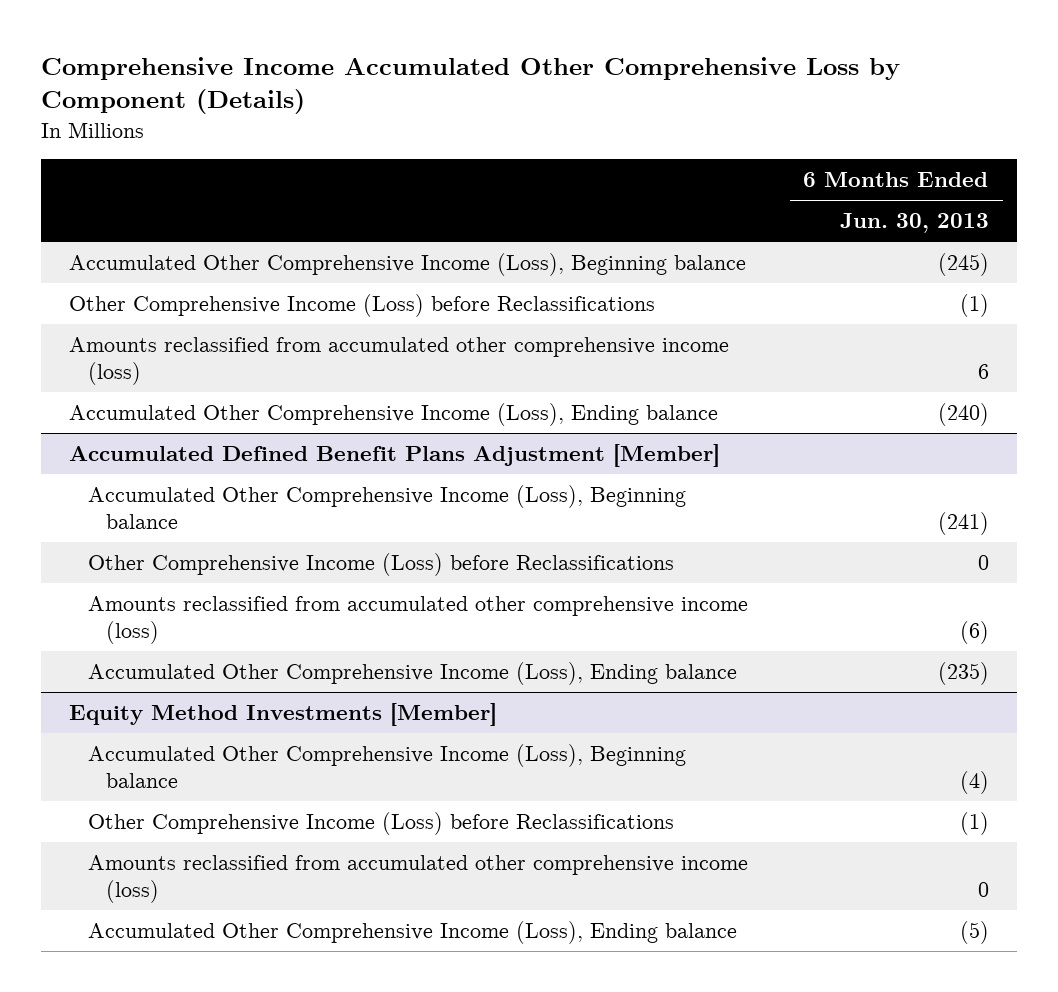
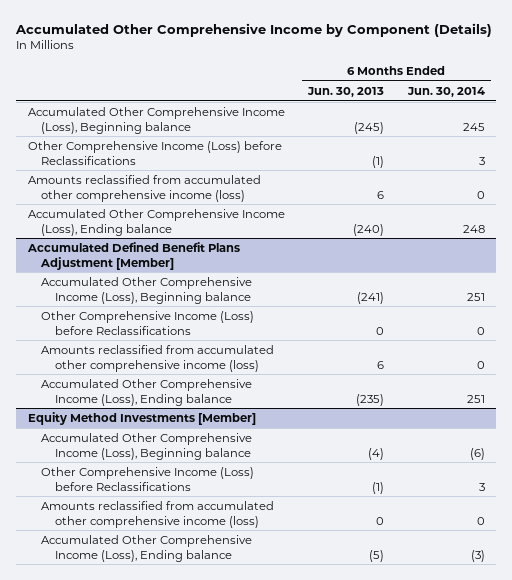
[40,56,900,115] Comprehensive Income Accumulated Other Comprehensive Loss by Component (Details) -> [15,22,493,37] Accumulated Other Comprehensive Income by Component (Details)
none -> [406,86,485,97] Jun. 30, 2014
[959,621,989,645] (6) -> [377,360,385,369] 6

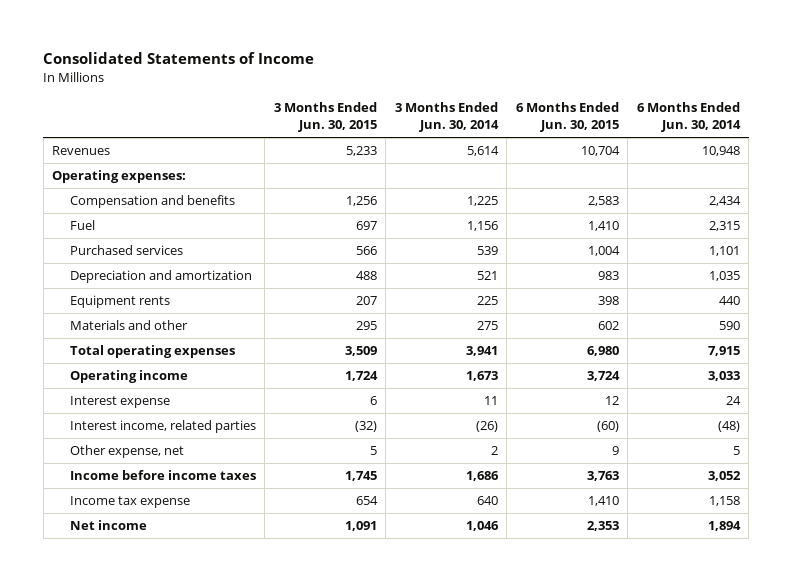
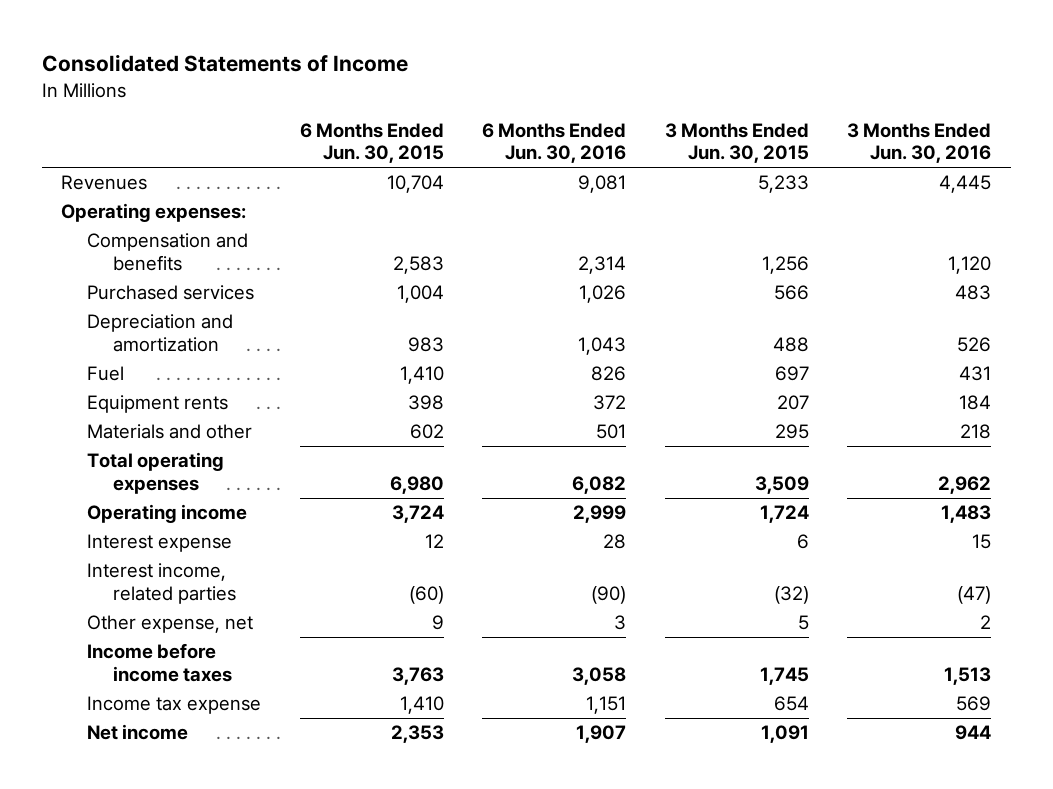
[394,102,499,133] 3 Months Ended Jun. 30, 2014 -> none
[636,102,741,133] 6 Months Ended Jun. 30, 2014 -> none
none -> [482,122,627,164] 6 Months Ended Jun. 30, 2016
none -> [847,122,992,164] 3 Months Ended Jun. 30, 2016
[69,220,95,231] Fuel -> [87,366,125,382] Fuel

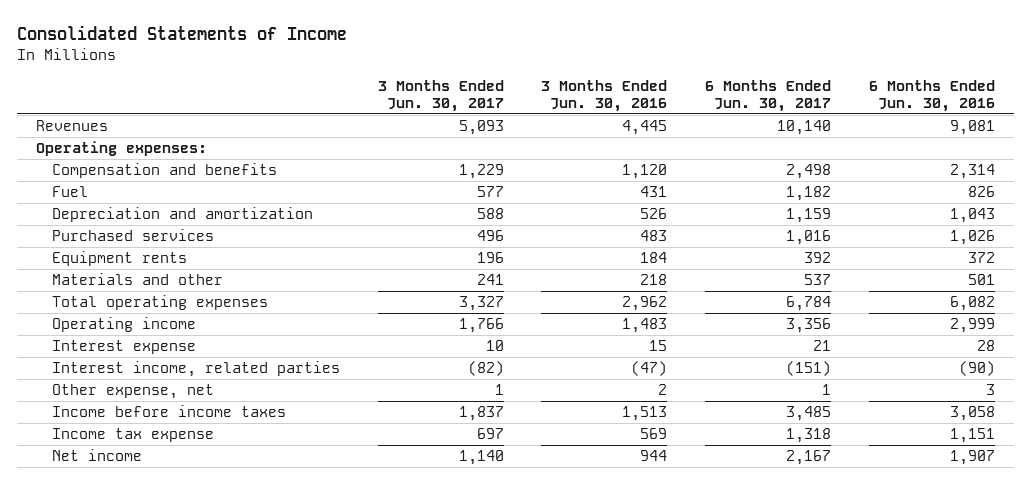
[299,122,444,164] 6 Months Ended Jun. 30, 2015 -> none
[664,122,809,164] 3 Months Ended Jun. 30, 2015 -> none
none -> [377,80,504,113] 3 Months Ended Jun. 30, 2017
none -> [705,80,832,113] 6 Months Ended Jun. 30, 2017
[87,314,234,352] Depreciation and amortization -> [51,206,313,222] Depreciation and amortization
[87,285,255,301] Purchased services -> [51,228,214,241] Purchased services

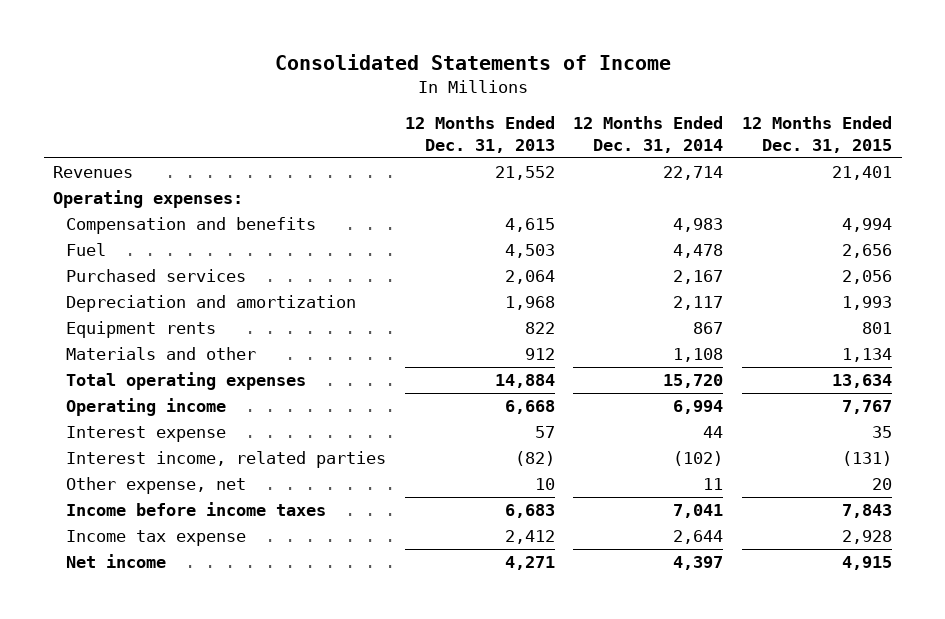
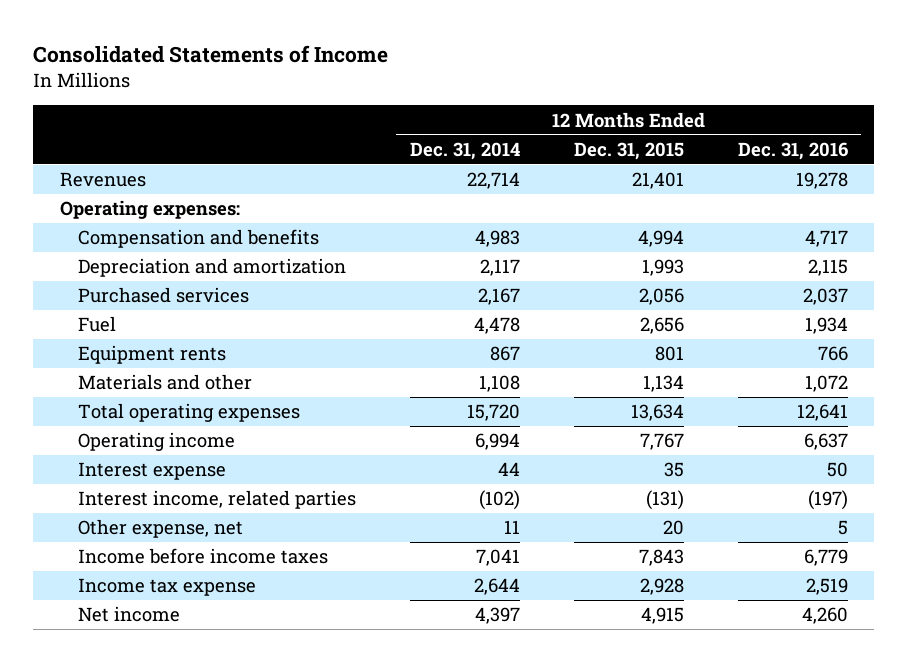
[404,116,555,153] 12 Months Ended Dec. 31, 2013 -> none
none -> [737,141,848,160] Dec. 31, 2016
[65,269,246,283] Purchased services -> [77,287,249,304] Purchased services
[65,243,106,257] Fuel -> [77,316,116,333] Fuel

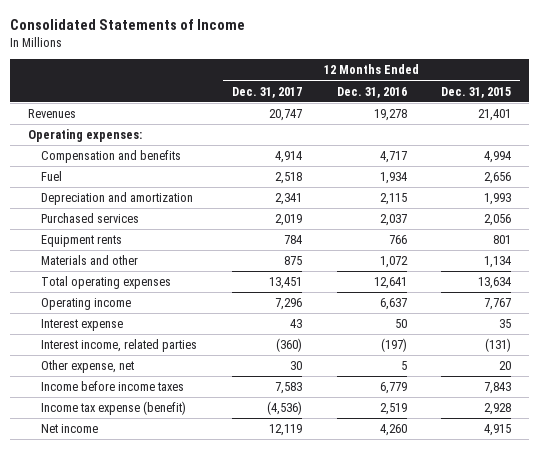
[409,141,520,160] Dec. 31, 2014 -> none
none -> [231,86,302,98] Dec. 31, 2017
[77,316,116,333] Fuel -> [41,171,63,182] Fuel
[77,578,256,597] Income tax expense -> [41,401,187,416] Income tax expense (benefit)

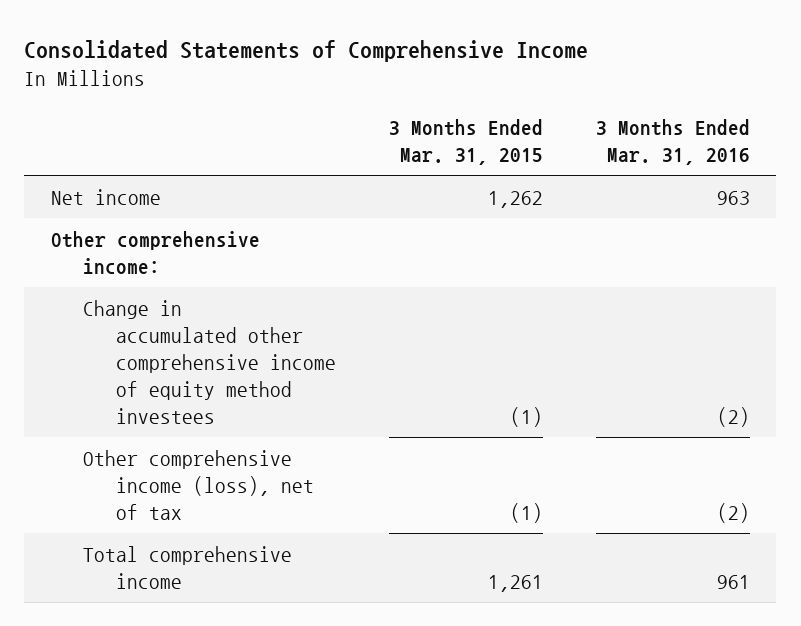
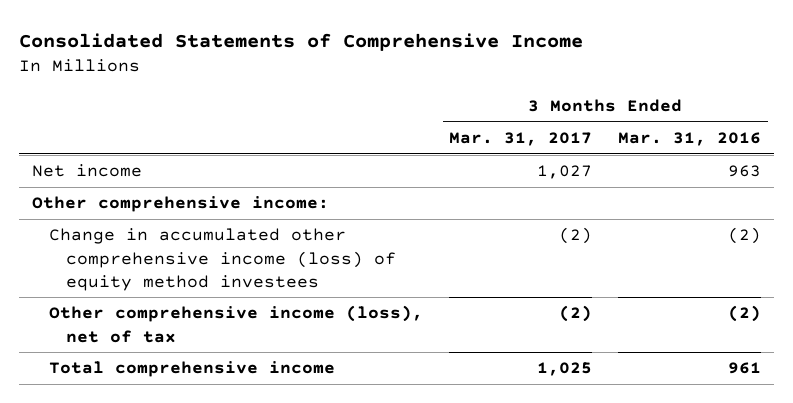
[388,119,543,166] 3 Months Ended Mar. 31, 2015 -> none
none -> [449,131,593,146] Mar. 31, 2017
[83,299,336,425] Change in accumulated other comprehensive income of equity method investees -> [49,228,397,291] Change in accumulated other comprehensive income (loss) of equity method investees

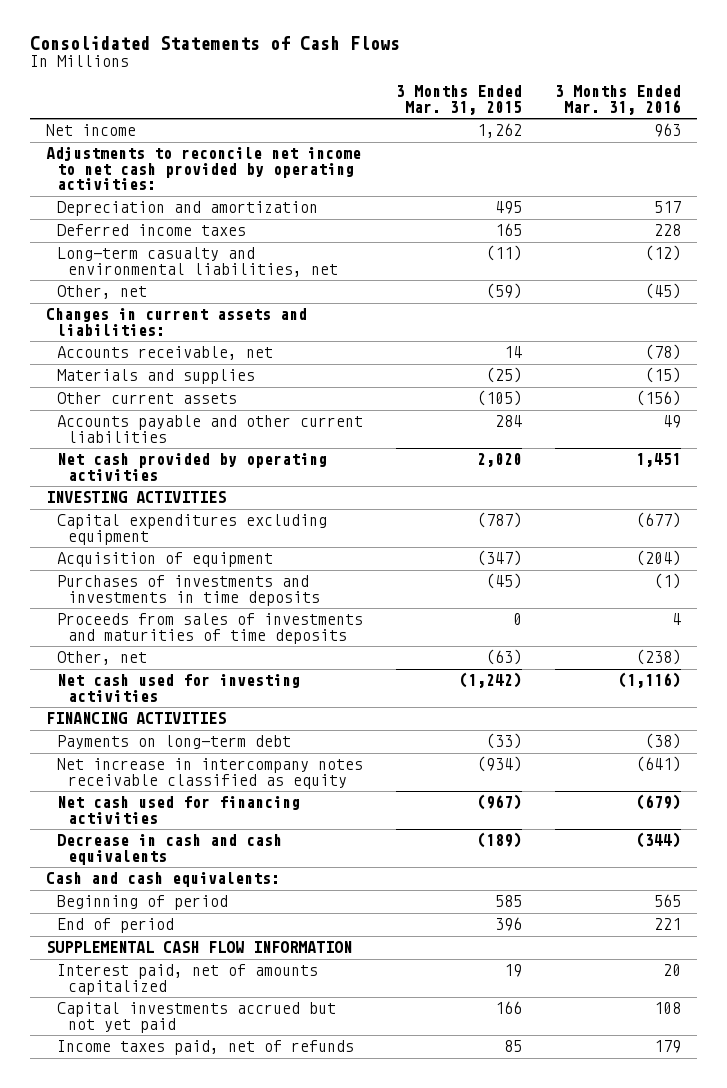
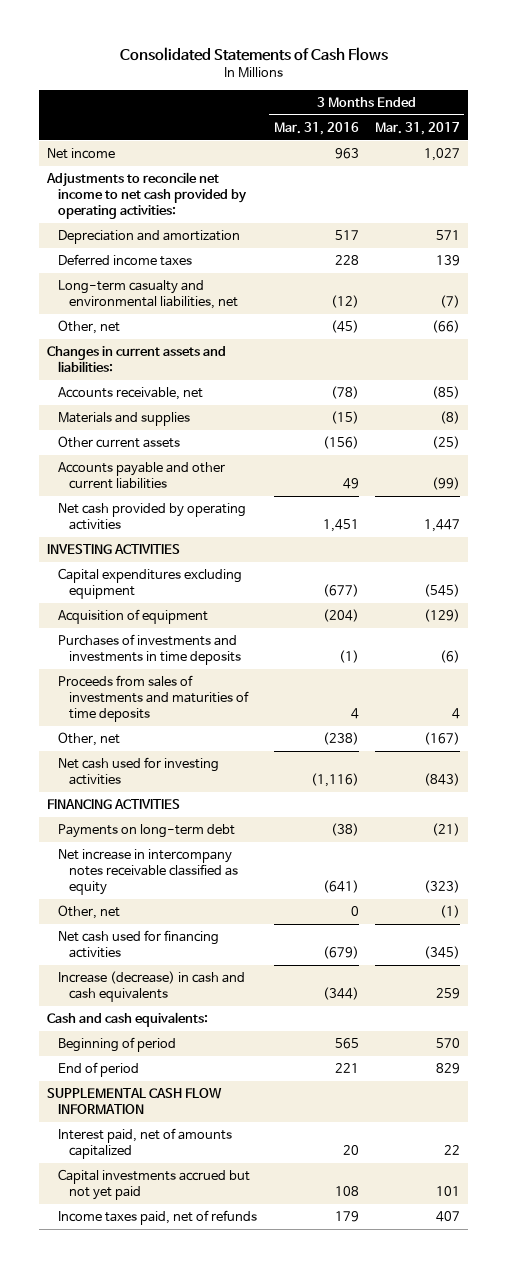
[395,85,522,115] 3 Months Ended Mar. 31, 2015 -> none
none -> [374,121,460,135] Mar. 31, 2017
none -> [58,905,121,920] Other, net
[56,834,282,865] Decrease in cash and cash equivalents -> [58,971,246,1003] Increase (decrease) in cash and cash equivalents

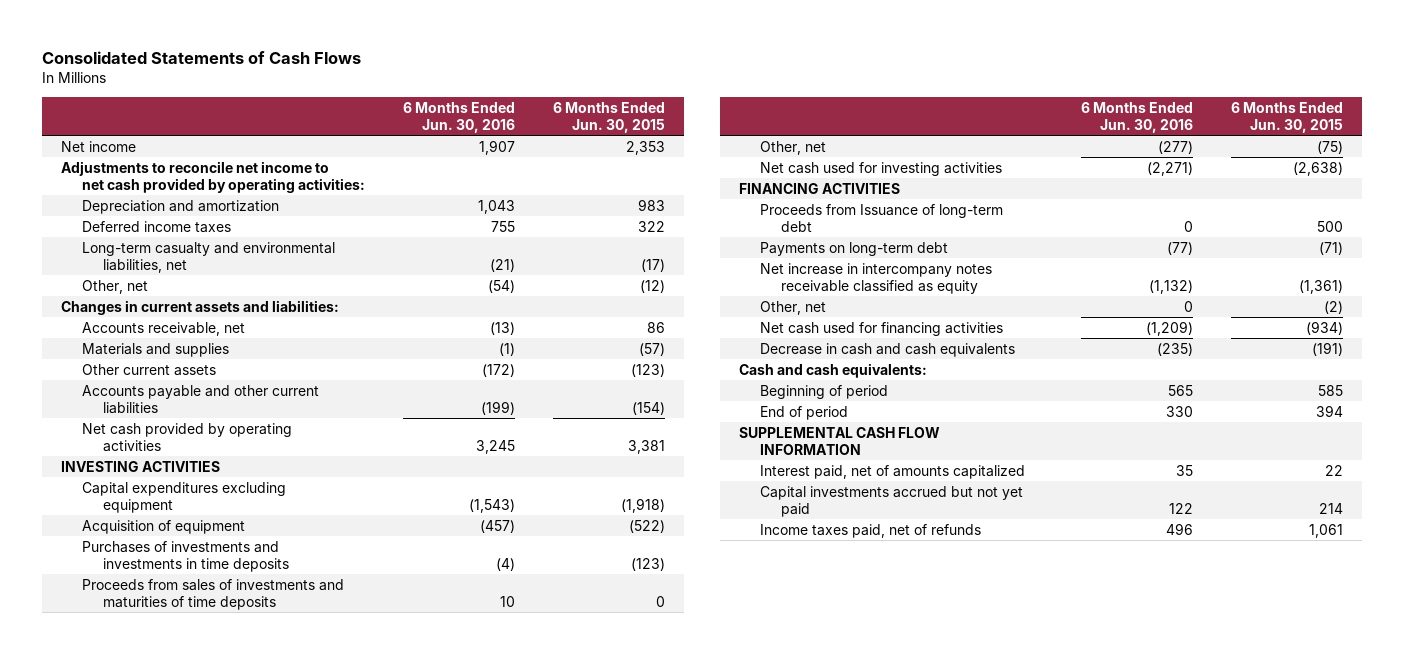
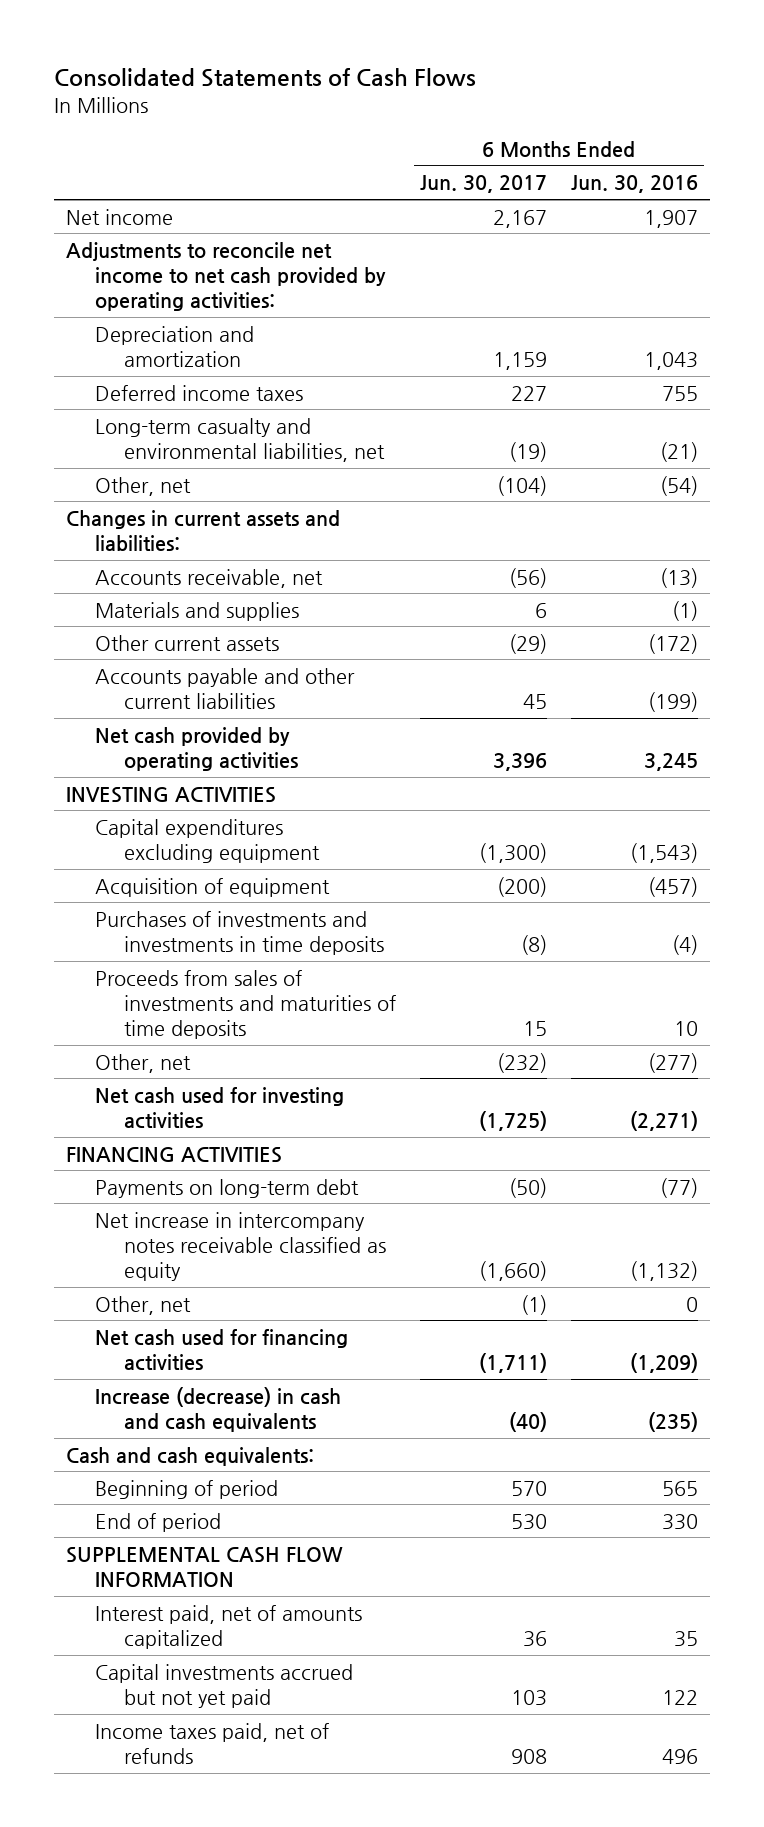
[553,101,666,133] 6 Months Ended Jun. 30, 2015 -> none
none -> [419,175,547,194] Jun. 30, 2017
[759,203,1003,232] Proceeds from Issuance of long-term debt -> none
[759,342,1015,357] Decrease in cash and cash equivalents -> [95,1386,342,1433] Increase (decrease) in cash and cash equivalents

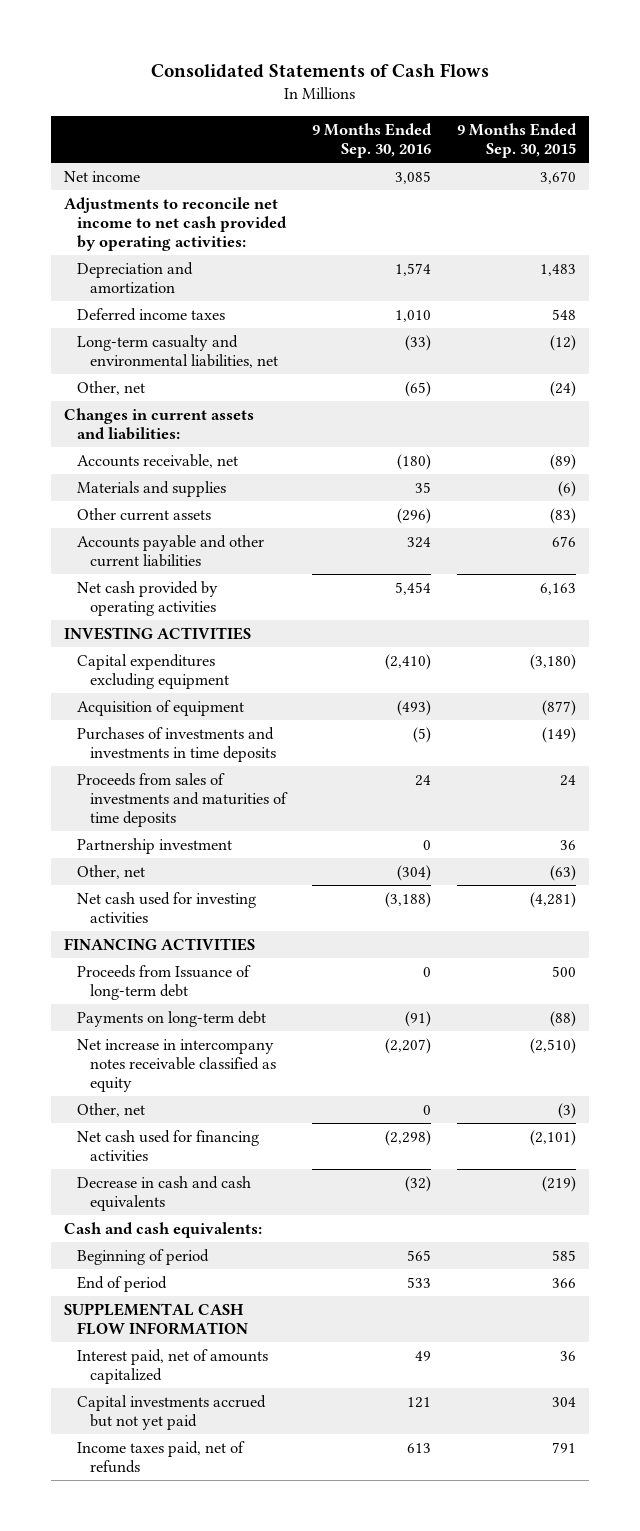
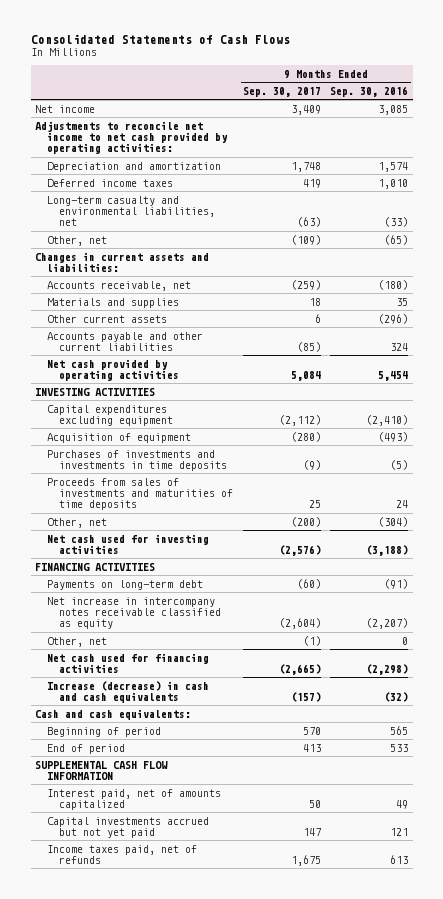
[457,122,578,159] 9 Months Ended Sep. 30, 2015 -> none
none -> [242,86,321,97] Sep. 30, 2017
[77,837,233,854] Partnership investment -> none
[77,964,252,1001] Proceeds from Issuance of long-term debt -> none
[77,1175,252,1212] Decrease in cash and cash equivalents -> [47,680,210,703] Increase (decrease) in cash and cash equivalents

